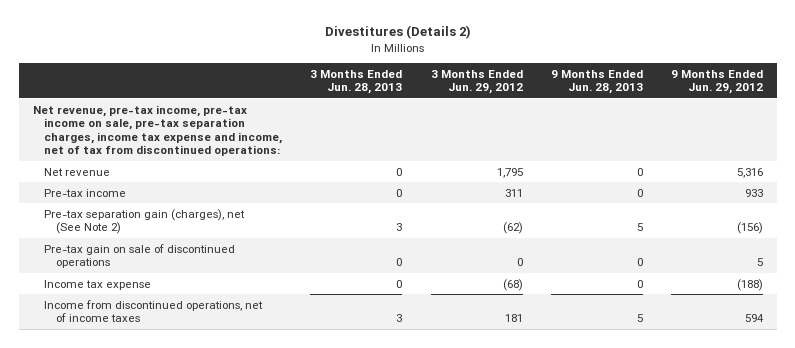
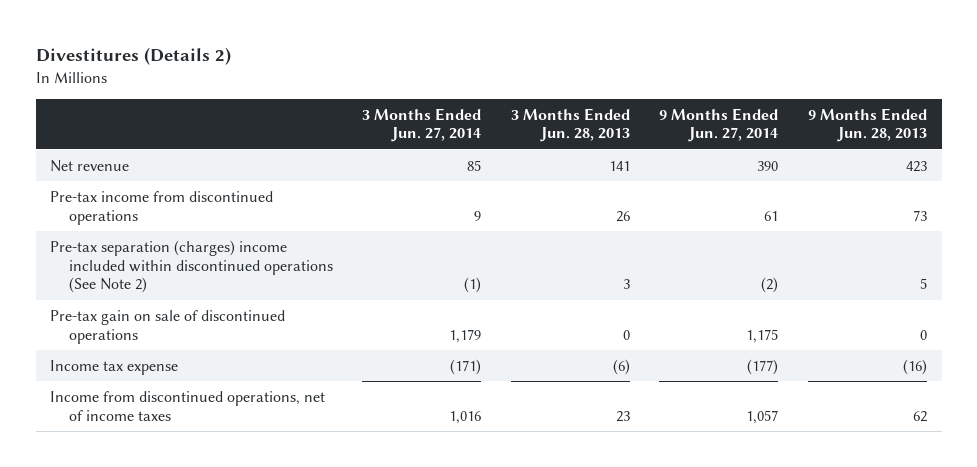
[430,69,523,95] 3 Months Ended Jun. 29, 2012 -> none
[670,69,763,95] 9 Months Ended Jun. 29, 2012 -> none
none -> [362,107,482,143] 3 Months Ended Jun. 27, 2014
none -> [659,107,779,143] 9 Months Ended Jun. 27, 2014
[32,104,283,157] Net revenue, pre-tax income, pre-tax income on sale, pre-tax separation charges, income tax expense and income, net of tax from discontinued operations: -> none
[396,167,403,176] 0 -> [608,160,630,171] 141
[636,167,643,176] 0 -> [905,160,927,172] 423
[44,188,127,197] Pre-tax income -> [50,190,274,225] Pre-tax income from discontinued operations
[396,188,403,197] 0 -> [615,210,630,222] 26
[636,188,643,197] 0 -> [912,209,927,221] 73
[44,208,246,235] Pre-tax separation gain (charges), net (See Note 2) -> [50,239,333,294] Pre-tax separation (charges) income included within discontinued operations (See Note 2)
[396,279,403,288] 0 -> [612,358,630,375] (6)
[636,279,643,288] 0 -> [902,358,927,375] (16)
[396,314,403,323] 3 -> [615,410,630,422] 23
[636,314,643,323] 5 -> [912,410,927,422] 62

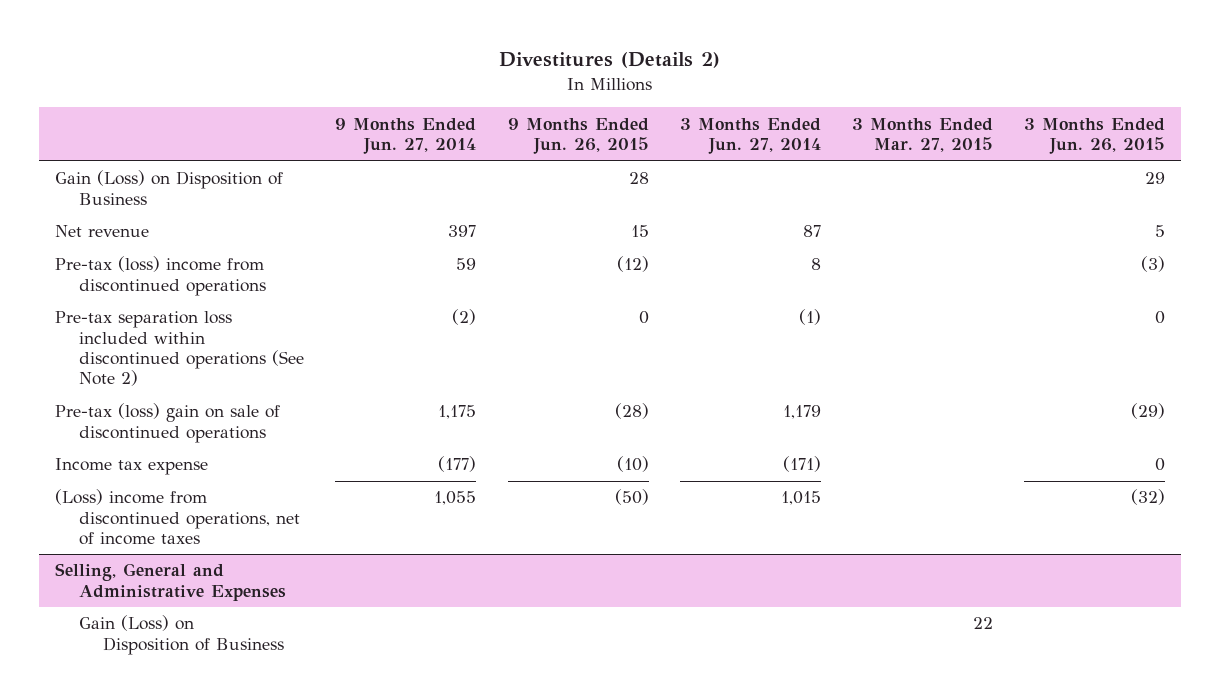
[510,107,630,143] 3 Months Ended Jun. 28, 2013 -> none
[807,107,927,143] 9 Months Ended Jun. 28, 2013 -> none
none -> [507,117,649,155] 9 Months Ended Jun. 26, 2015
none -> [852,117,994,153] 3 Months Ended Mar. 27, 2015
none -> [1024,117,1166,155] 3 Months Ended Jun. 26, 2015
none -> [54,170,283,205] Gain (Loss) on Disposition of Business
[467,159,482,171] 85 -> [802,225,821,238] 87
[757,160,779,171] 390 -> [448,225,477,238] 397
[50,190,274,225] Pre-tax income from discontinued operations -> [54,256,267,296] Pre-tax (loss) income from discontinued operations
[474,210,482,221] 9 -> [810,258,821,271] 8
[764,210,779,221] 61 -> [456,258,477,271] 59
[50,239,333,294] Pre-tax separation (charges) income included within discontinued operations (See Note 2) -> [54,311,305,387] Pre-tax separation loss included within discontinued operations (See Note 2)
[50,309,286,344] Pre-tax gain on sale of discontinued operations -> [54,403,280,443] Pre-tax (loss) gain on sale of discontinued operations
[50,390,326,421] Income from discontinued operations, net of income taxes -> [54,489,301,545] (Loss) income from discontinued operations, net of income taxes
[449,410,482,424] 1,016 -> [780,491,821,506] 1,015
[746,409,779,424] 1,057 -> [434,491,477,506] 1,055
none -> [54,563,287,601] Selling, General and Administrative Expenses
none -> [79,615,285,655] Gain (Loss) on Disposition of Business

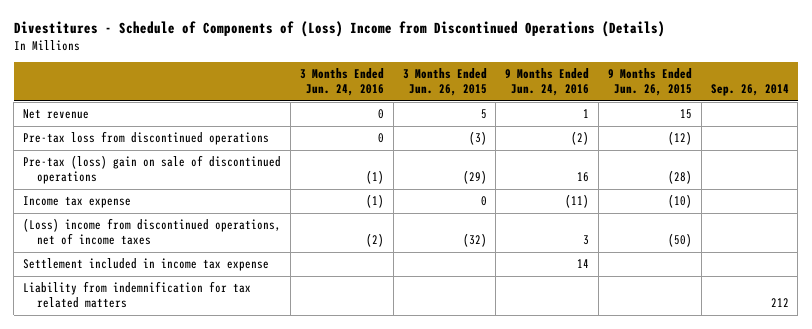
[499,52,721,69] Divestitures (Details 2) -> [13,20,665,37] Divestitures - Schedule of Components of (Loss) Income from Discontinued Operations (Details)
[335,117,477,155] 9 Months Ended Jun. 27, 2014 -> none
[679,117,821,155] 3 Months Ended Jun. 27, 2014 -> none
[852,117,994,153] 3 Months Ended Mar. 27, 2015 -> none
none -> [299,68,384,97] 3 Months Ended Jun. 24, 2016
none -> [505,68,590,97] 9 Months Ended Jun. 24, 2016
none -> [710,84,789,97] Sep. 26, 2014
[54,170,283,205] Gain (Loss) on Disposition of Business -> none
[54,311,305,387] Pre-tax separation loss included within discontinued operations (See Note 2) -> none
[54,256,267,296] Pre-tax (loss) income from discontinued operations -> [23,131,270,146] Pre-tax loss from discontinued operations
[54,563,287,601] Selling, General and Administrative Expenses -> none
[79,615,285,655] Gain (Loss) on Disposition of Business -> none
none -> [23,258,270,272] Settlement included in income tax expense
none -> [23,281,252,309] Liability from indemnification for tax related matters

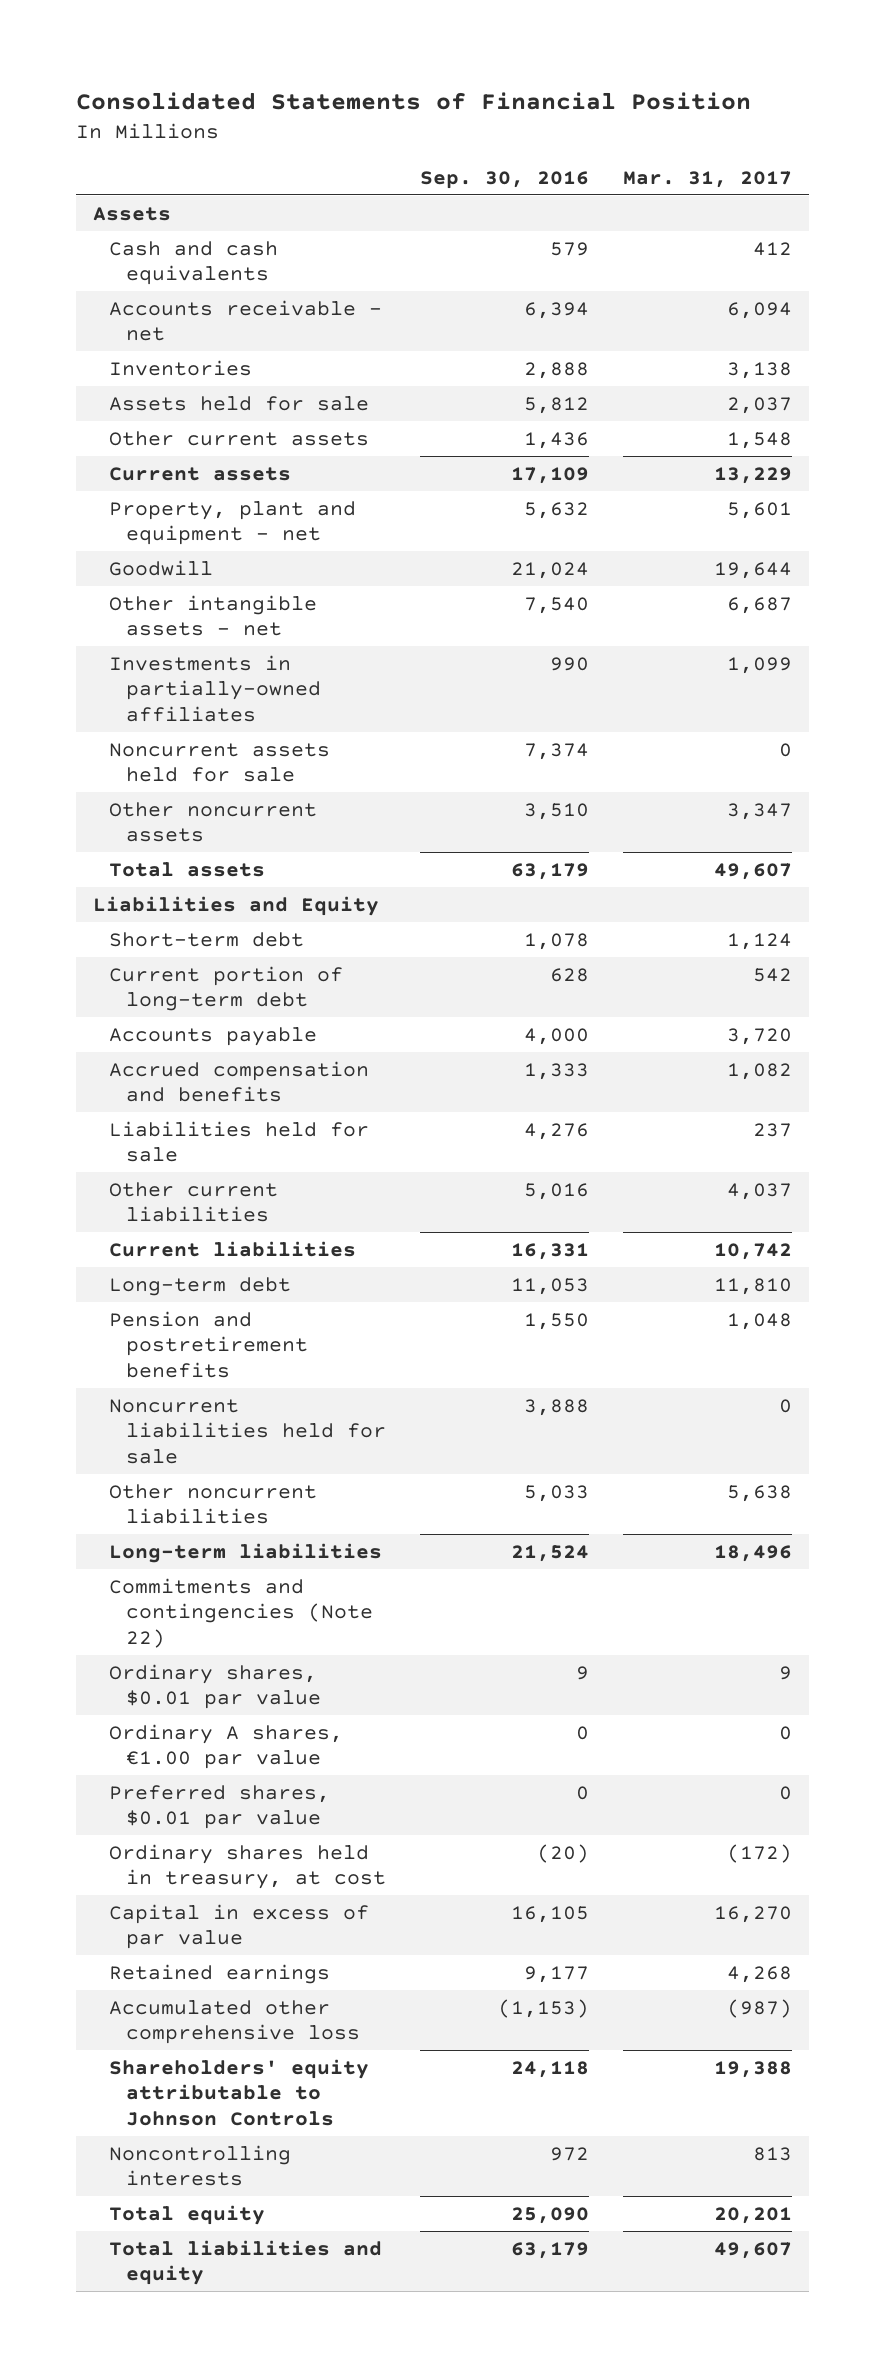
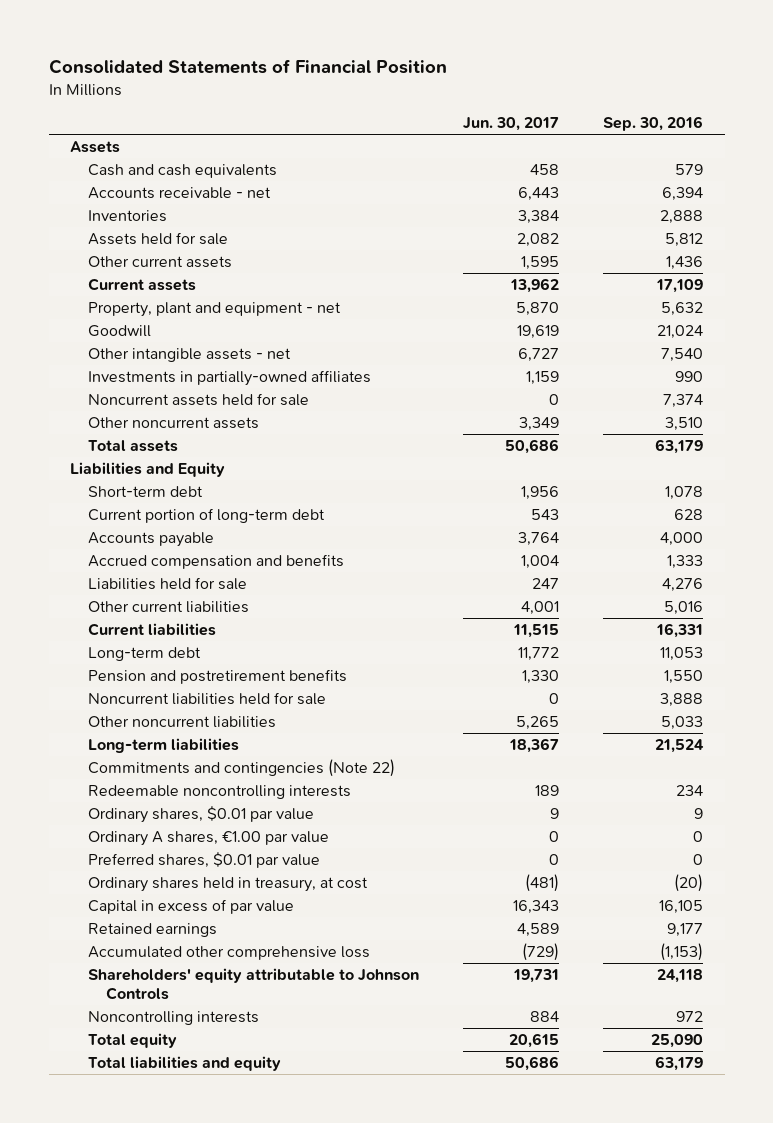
[622,170,792,188] Mar. 31, 2017 -> none
none -> [463,116,560,131] Jun. 30, 2017
none -> [88,785,352,800] Redeemable noncontrolling interests

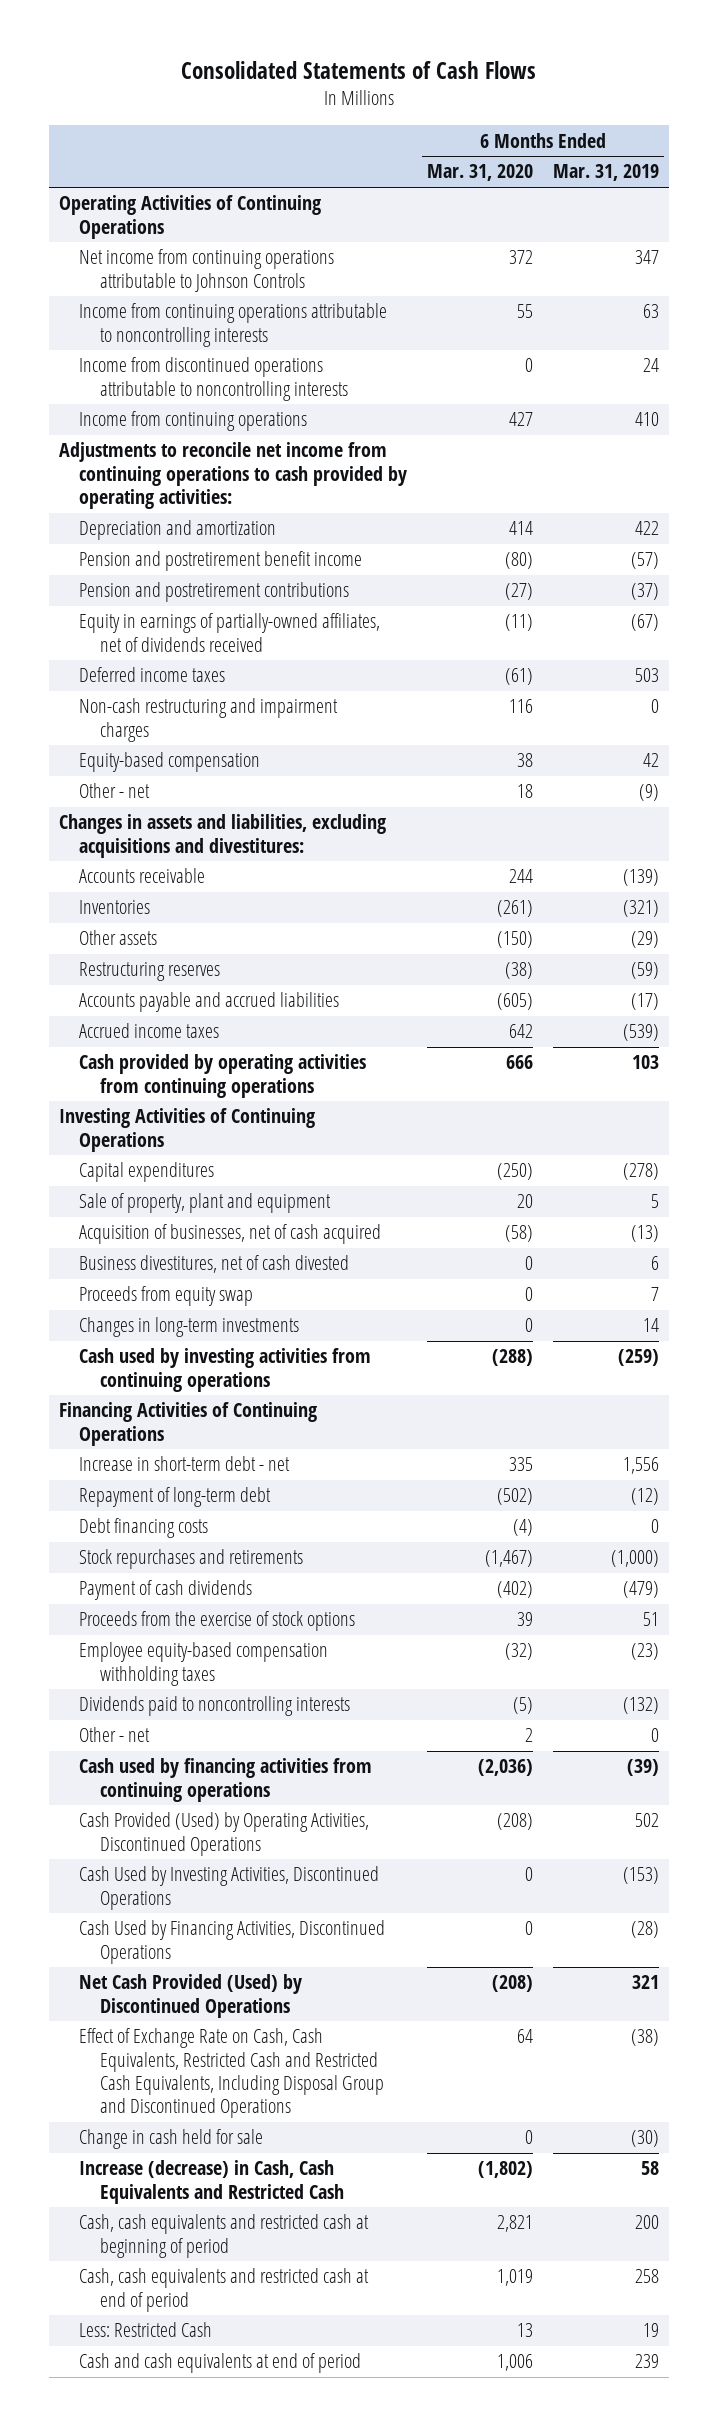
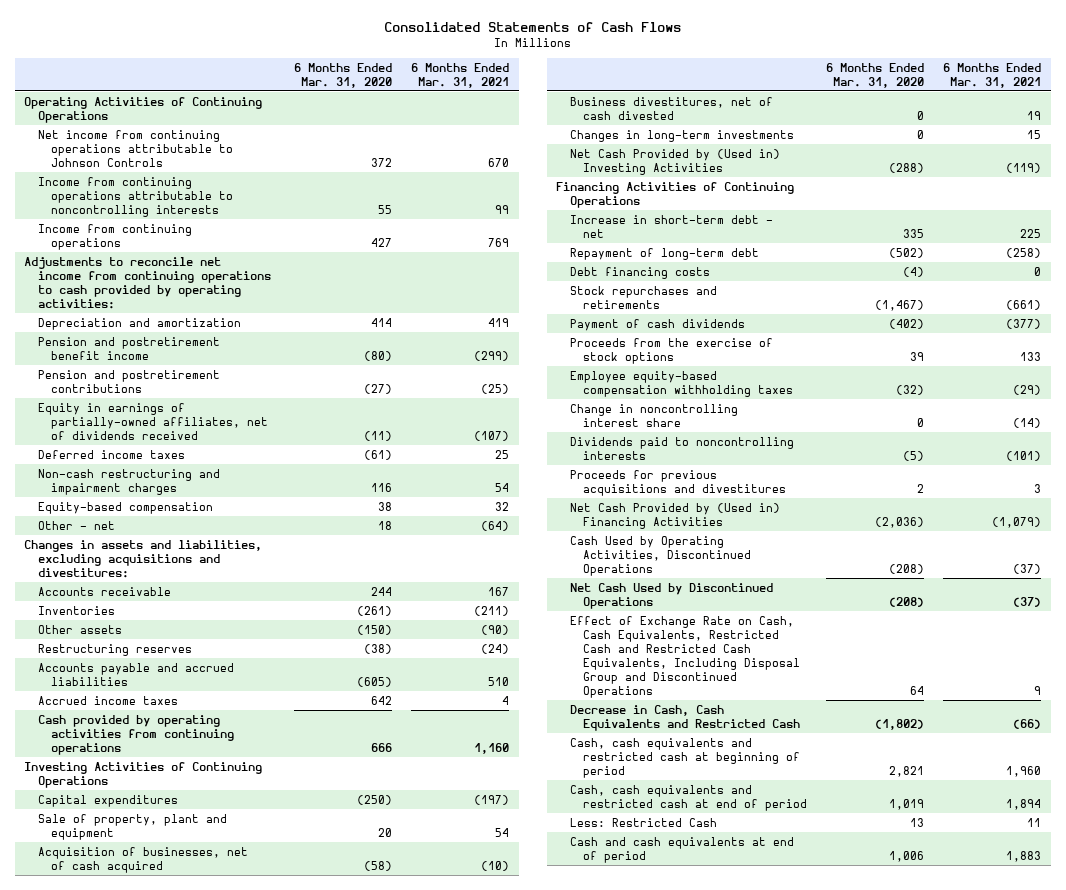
[553,164,660,182] Mar. 31, 2019 -> none
none -> [411,62,510,88] 6 Months Ended Mar. 31, 2021
[79,357,348,401] Income from discontinued operations attributable to noncontrolling interests -> none
[79,1286,254,1307] Proceeds from equity swap -> none
[79,1348,372,1392] Cash used by investing activities from continuing operations -> [569,148,780,175] Net Cash Provided by (Used in) Investing Activities
none -> [569,403,738,427] Change in noncontrolling interest share
[79,1727,151,1743] Other - net -> none
[79,1866,380,1910] Cash Used by Investing Activities, Discontinued Operations -> none
[79,1920,386,1964] Cash Used by Financing Activities, Discontinued Operations -> none
none -> [569,469,787,496] Proceeds for previous acquisitions and divestitures
[79,1758,373,1802] Cash used by financing activities from continuing operations -> [569,502,780,529] Net Cash Provided by (Used in) Financing Activities
[79,1812,370,1856] Cash Provided (Used) by Operating Activities, Discontinued Operations -> [569,535,752,576] Cash Used by Operating Activities, Discontinued Operations
[79,1974,303,2018] Net Cash Provided (Used) by Discontinued Operations -> [569,582,773,609] Net Cash Used by Discontinued Operations
[79,2129,264,2150] Change in cash held for sale -> none
[79,2160,344,2204] Increase (decrease) in Cash, Cash Equivalents and Restricted Cash -> [569,704,801,731] Decrease in Cash, Cash Equivalents and Restricted Cash

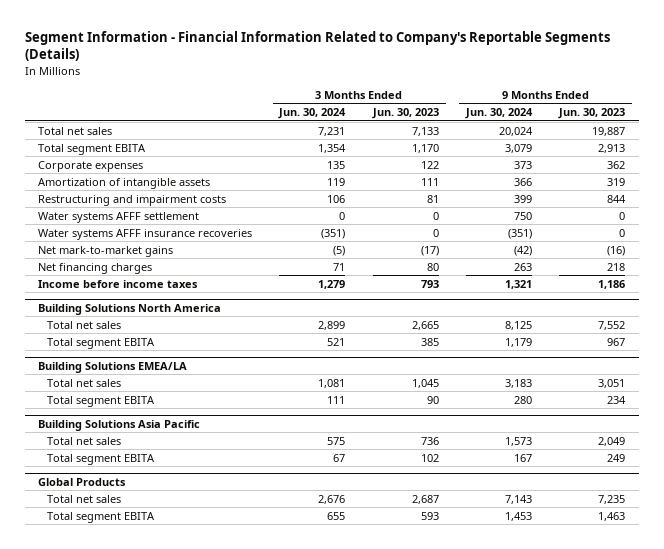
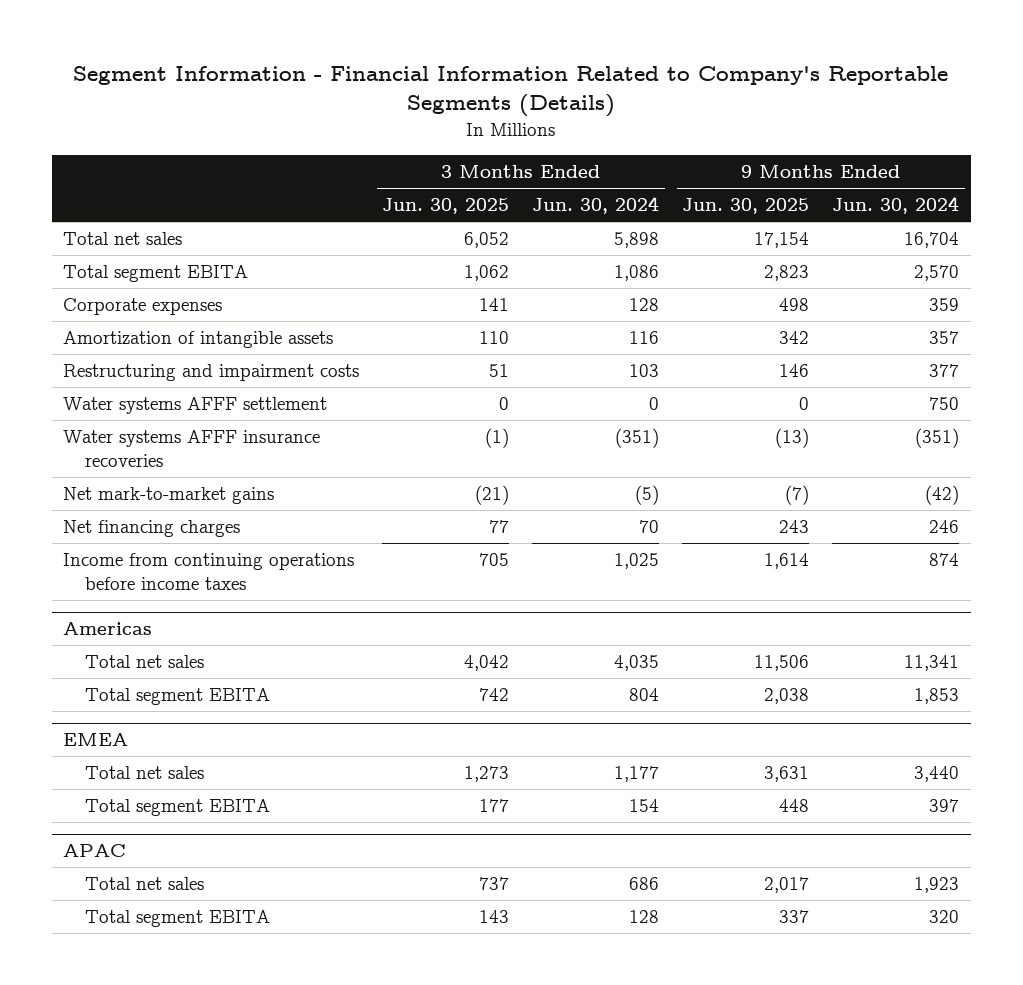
[371,108,439,120] Jun. 30, 2023 -> none
[558,108,626,120] Jun. 30, 2023 -> none
none -> [382,198,510,215] Jun. 30, 2025
none -> [682,198,810,215] Jun. 30, 2025
[318,126,346,136] 7,231 -> [614,232,660,249] 5,898
[499,126,534,136] 20,024 -> [904,232,960,249] 16,704
[318,143,347,153] 1,354 -> [614,265,660,282] 1,086
[505,143,533,153] 3,079 -> [914,265,960,282] 2,570
[327,160,346,169] 135 -> [629,298,660,312] 128
[514,160,533,169] 373 -> [929,298,960,312] 359
[327,177,346,186] 119 -> [629,331,660,345] 116
[514,177,533,186] 366 -> [929,331,960,345] 357
[327,194,346,203] 106 -> [629,364,660,378] 103
[514,194,533,203] 399 -> [929,364,960,378] 377
[38,303,222,315] Building Solutions North America -> none
[38,361,188,373] Building Solutions EMEA/LA -> none
[38,419,201,431] Building Solutions Asia Pacific -> none
[38,477,127,486] Global Products -> none
[47,494,122,503] Total net sales -> none
[47,511,156,523] Total segment EBITA -> none
[333,262,346,271] 71 -> [639,520,660,534] 70
[514,262,533,271] 263 -> [929,520,960,534] 246
[38,279,199,288] Income before income taxes -> [63,553,355,591] Income from continuing operations before income taxes
[318,279,346,289] 1,279 -> [614,553,660,570] 1,025
[505,279,533,289] 1,321 -> [929,553,960,567] 874
none -> [63,622,153,636] Americas
[318,320,346,330] 2,899 -> [614,655,660,672] 4,035
[505,320,533,330] 8,125 -> [904,655,960,672] 11,341
[327,337,346,346] 521 -> [629,688,660,702] 804
[505,337,533,347] 1,179 -> [914,688,960,705] 1,853
none -> [63,733,129,747] EMEA
[318,378,346,388] 1,081 -> [614,766,660,783] 1,177
[505,378,533,388] 3,183 -> [914,766,960,783] 3,440
[327,395,346,404] 111 -> [629,799,660,813] 154
[514,395,533,404] 280 -> [929,799,960,813] 397
none -> [63,844,127,858] APAC
[327,436,346,445] 575 -> [629,877,660,891] 686
[505,436,533,446] 1,573 -> [914,877,960,894] 1,923
[333,453,346,462] 67 -> [629,910,660,924] 128
[514,453,533,462] 167 -> [929,910,960,924] 320

